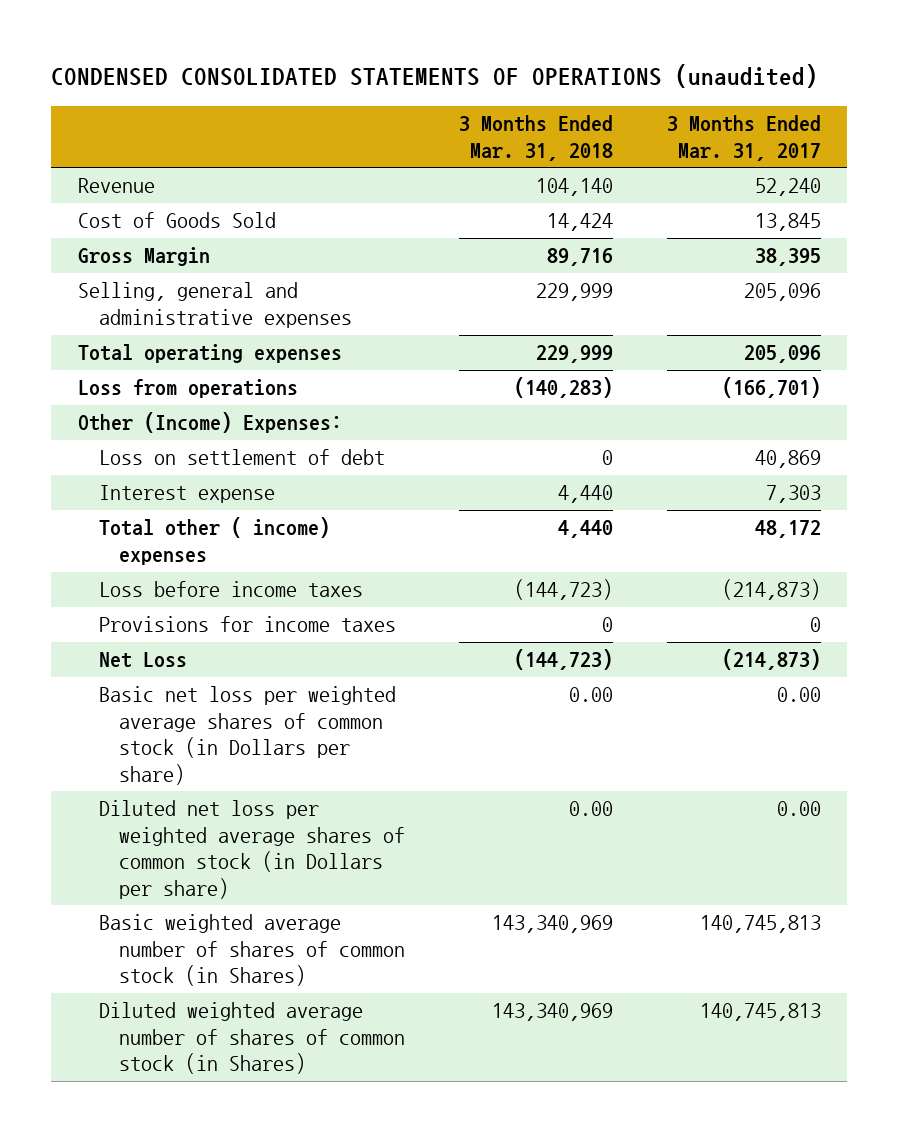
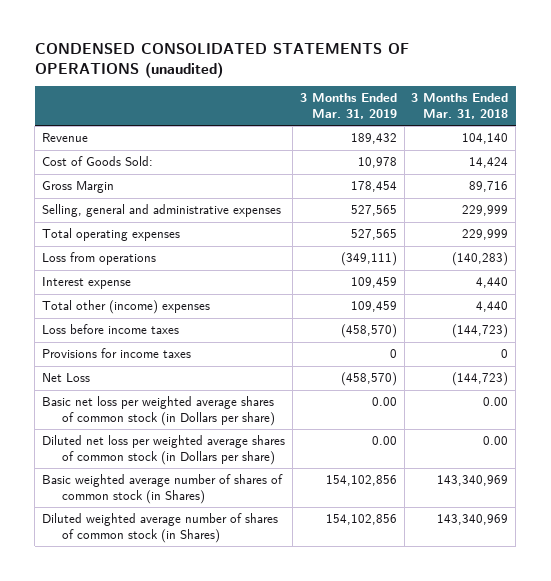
[666,115,821,161] 3 Months Ended Mar. 31, 2017 -> none
none -> [299,93,397,119] 3 Months Ended Mar. 31, 2019
[78,212,277,229] Cost of Goods Sold -> [42,156,154,167] Cost of Goods Sold:
[78,412,343,434] Other (Income) Expenses: -> none
[98,449,385,466] Loss on settlement of debt -> none
[98,517,330,565] Total other ( income) expenses -> [42,300,211,315] Total other (income) expenses

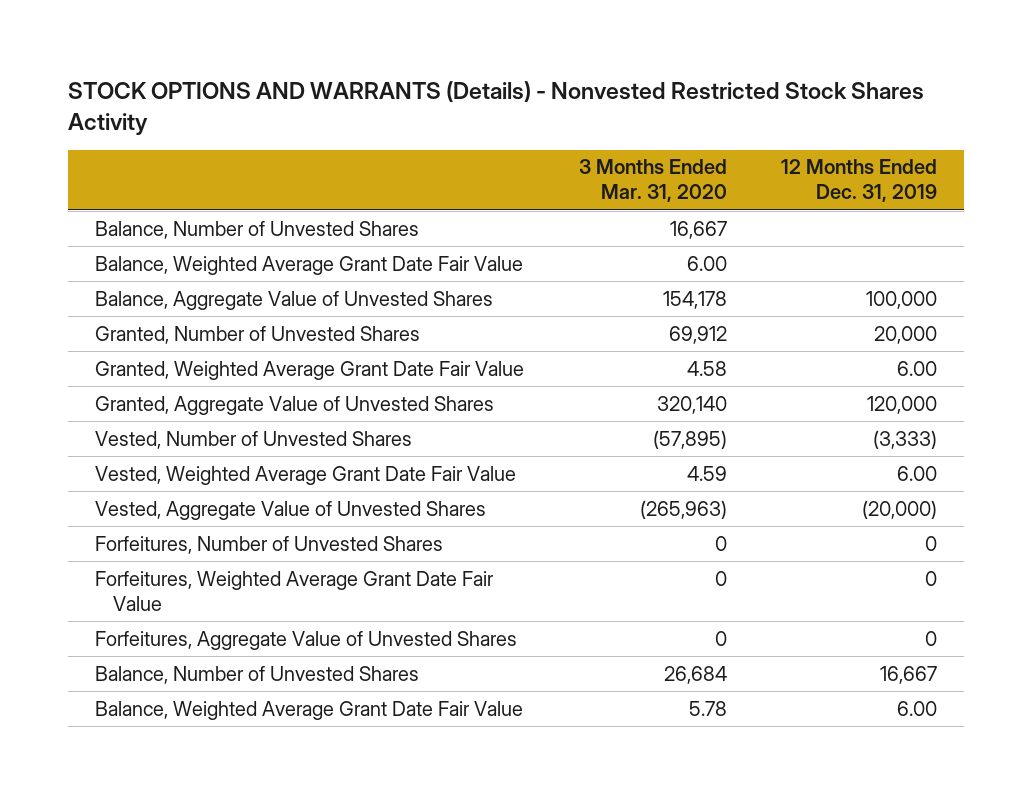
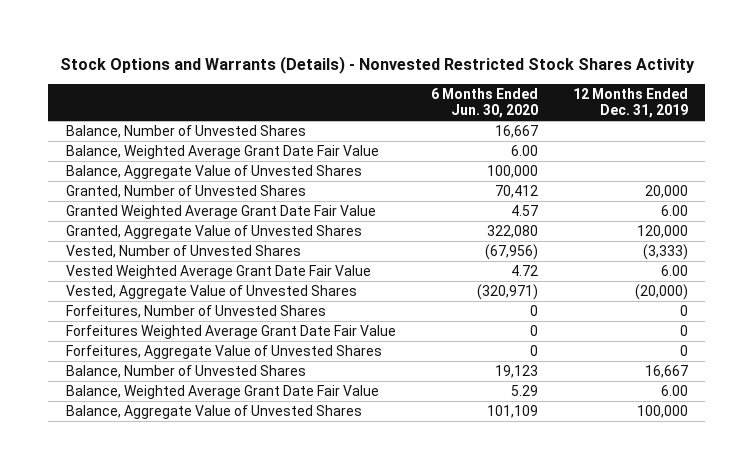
[68,80,925,135] STOCK OPTIONS AND WARRANTS (Details) - Nonvested Restricted Stock Shares Activity -> [59,55,695,74] Stock Options and Warrants (Details) - Nonvested Restricted Stock Shares Activity
[578,159,727,203] 3 Months Ended Mar. 31, 2020 -> none
none -> [430,87,538,118] 6 Months Ended Jun. 30, 2020
none -> [65,165,362,180] Balance, Aggregate Value of Unvested Shares
[95,360,525,380] Granted, Weighted Average Grant Date Fair Value -> [65,205,376,220] Granted Weighted Average Grant Date Fair Value
[95,465,517,485] Vested, Weighted Average Grant Date Fair Value -> [65,265,371,280] Vested Weighted Average Grant Date Fair Value
[95,570,495,611] Forfeitures, Weighted Average Grant Date Fair Value -> [65,325,396,340] Forfeitures Weighted Average Grant Date Fair Value
[95,290,494,310] Balance, Aggregate Value of Unvested Shares -> [65,405,362,420] Balance, Aggregate Value of Unvested Shares

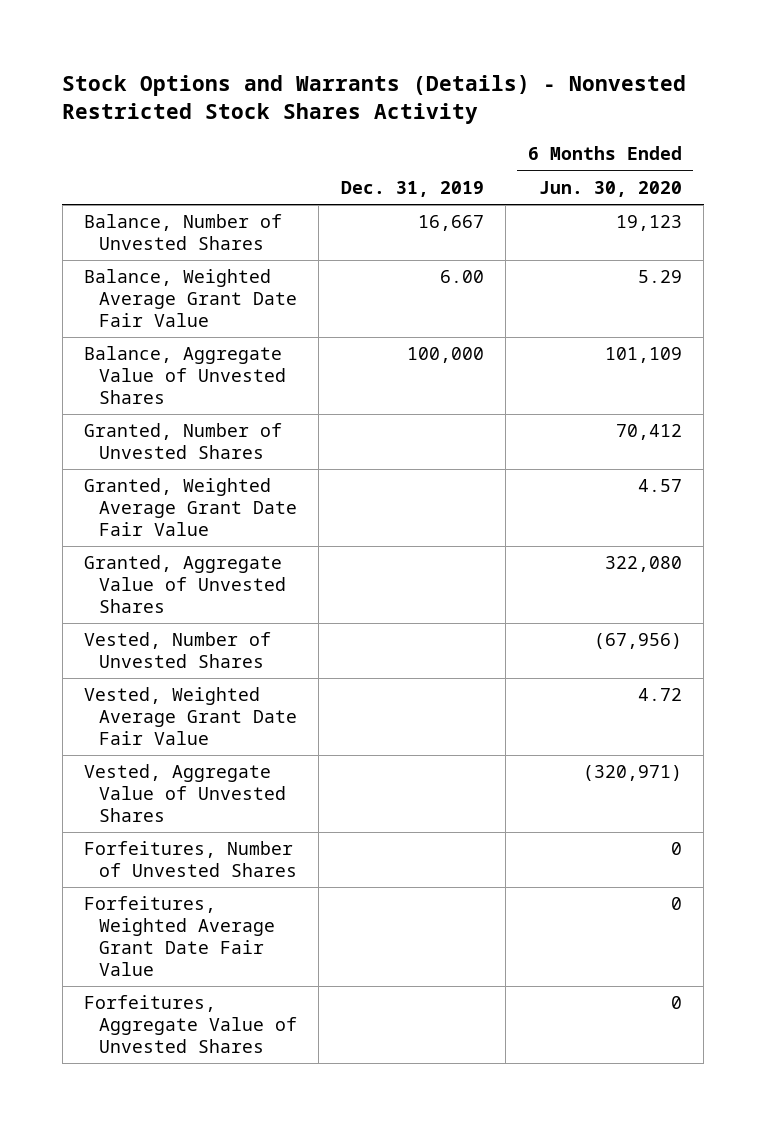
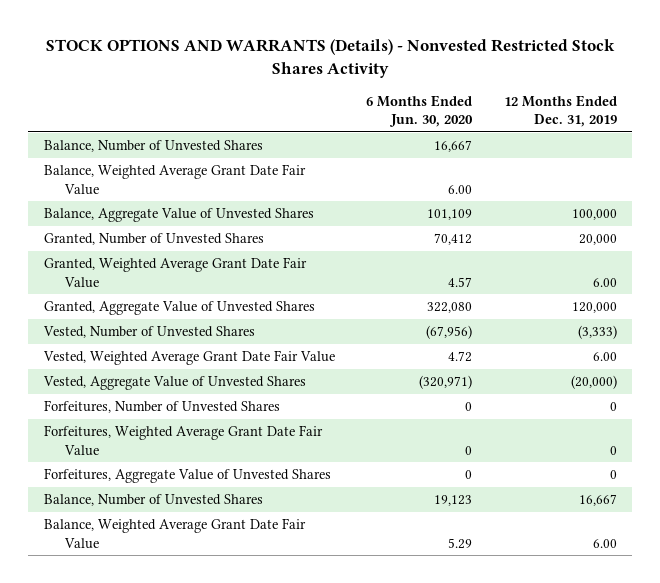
[62,74,687,124] Stock Options and Warrants (Details) - Nonvested Restricted Stock Shares Activity -> [46,38,616,78] STOCK OPTIONS AND WARRANTS (Details) - Nonvested Restricted Stock Shares Activity
[340,180,484,197] Dec. 31, 2019 -> none
none -> [503,94,617,128] 12 Months Ended Dec. 31, 2019
none -> [43,140,263,153] Balance, Number of Unvested Shares
none -> [43,164,306,195] Balance, Weighted Average Grant Date Fair Value
[84,214,283,251] Balance, Number of Unvested Shares -> [43,494,263,507] Balance, Number of Unvested Shares
[84,269,297,327] Balance, Weighted Average Grant Date Fair Value -> [43,518,306,549] Balance, Weighted Average Grant Date Fair Value

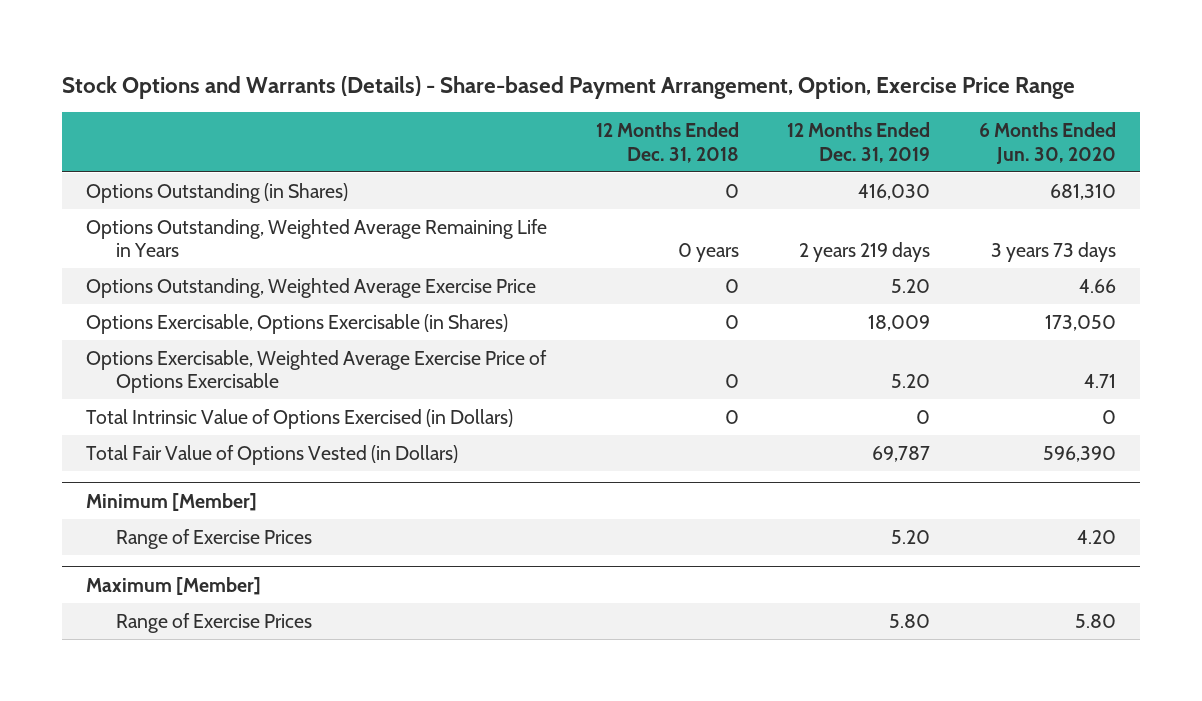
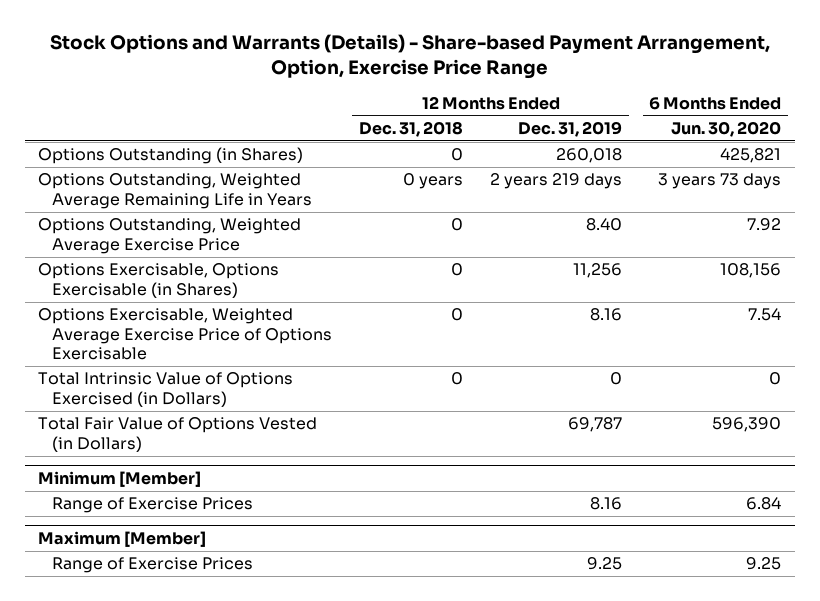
[858,183,931,200] 416,030 -> [556,148,623,164] 260,018
[1049,183,1116,200] 681,310 -> [720,148,782,164] 425,821
[891,278,931,293] 5.20 -> [586,218,623,232] 8.40
[1078,278,1116,293] 4.66 -> [747,218,782,232] 7.92
[868,314,931,331] 18,009 -> [573,263,623,279] 11,256
[1044,314,1116,331] 173,050 -> [720,263,782,279] 108,156
[891,374,931,389] 5.20 -> [590,308,623,322] 8.16
[1083,374,1116,389] 4.71 -> [748,308,782,322] 7.54
[891,529,931,544] 5.20 -> [590,497,623,511] 8.16
[1076,529,1116,544] 4.20 -> [746,497,782,511] 6.84
[889,613,931,628] 5.80 -> [587,557,623,571] 9.25
[1074,613,1116,628] 5.80 -> [746,557,782,571] 9.25

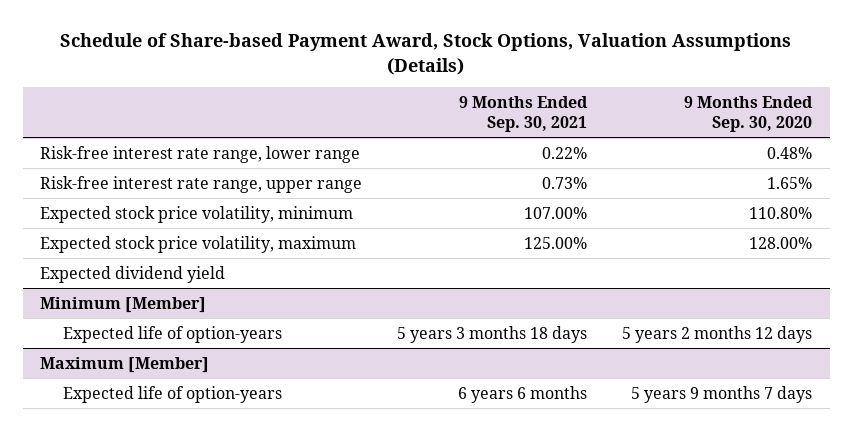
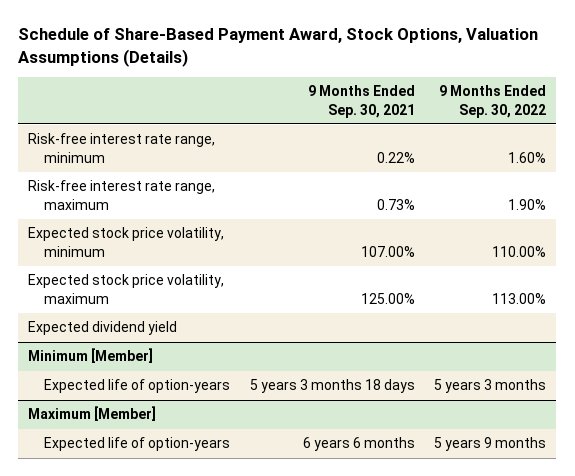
[60,33,792,75] Schedule of Share-based Payment Award, Stock Options, Valuation Assumptions (Details) -> [18,28,539,67] Schedule of Share-Based Payment Award, Stock Options, Valuation Assumptions (Details)
[684,96,814,133] 9 Months Ended Sep. 30, 2020 -> none
none -> [439,85,547,118] 9 Months Ended Sep. 30, 2022
[40,145,361,163] Risk-free interest rate range, lower range -> [28,133,216,163] Risk-free interest rate range, minimum
[40,175,363,193] Risk-free interest rate range, upper range -> [28,180,216,210] Risk-free interest rate range, maximum

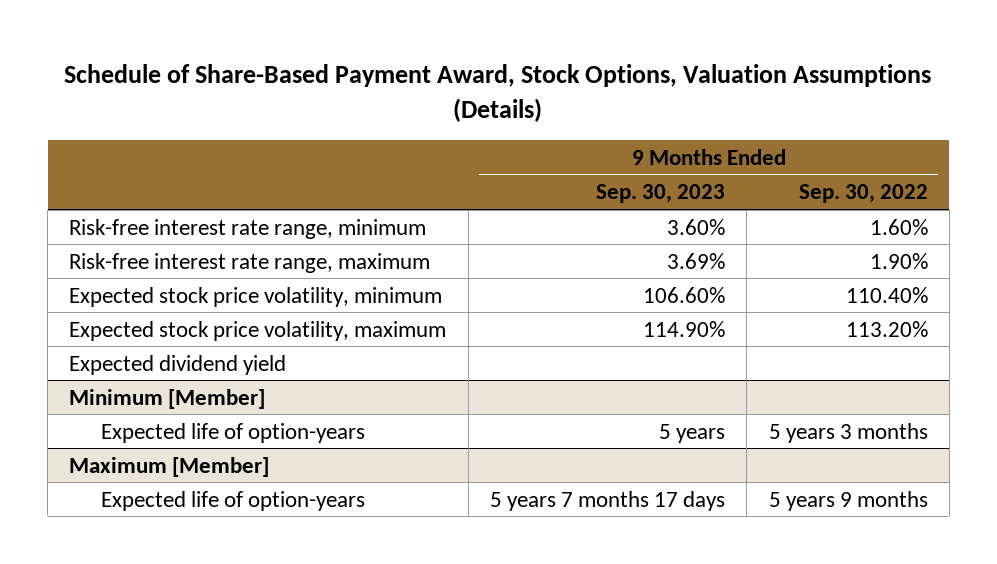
[307,85,415,118] 9 Months Ended Sep. 30, 2021 -> none
none -> [595,184,725,204] Sep. 30, 2023
[492,245,547,257] 110.00% -> [845,286,928,303] 110.40%
[492,292,547,304] 113.00% -> [845,320,928,337] 113.20%

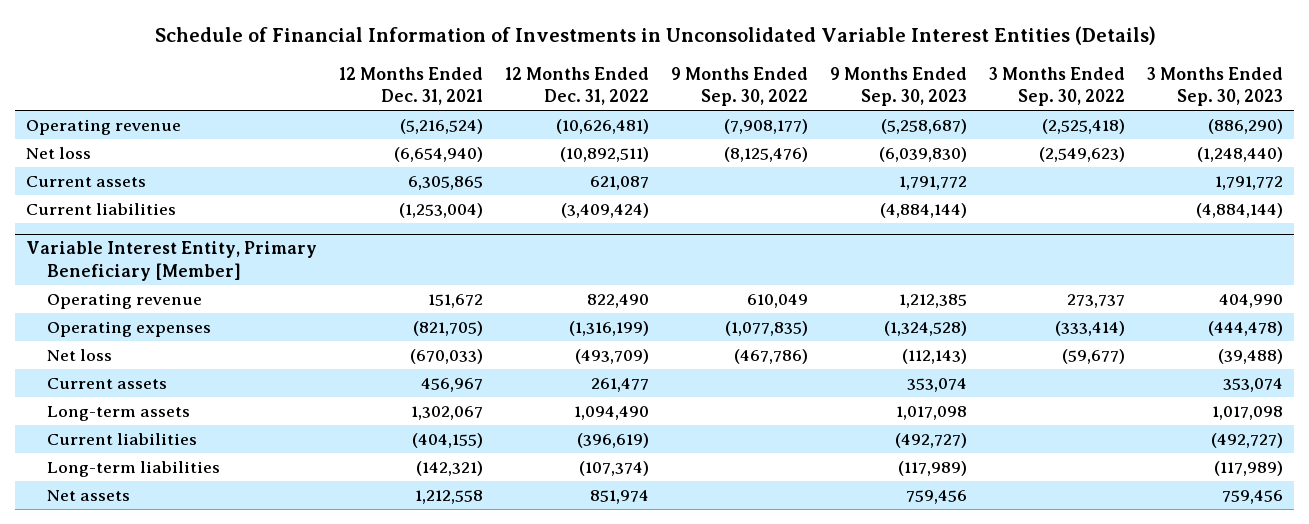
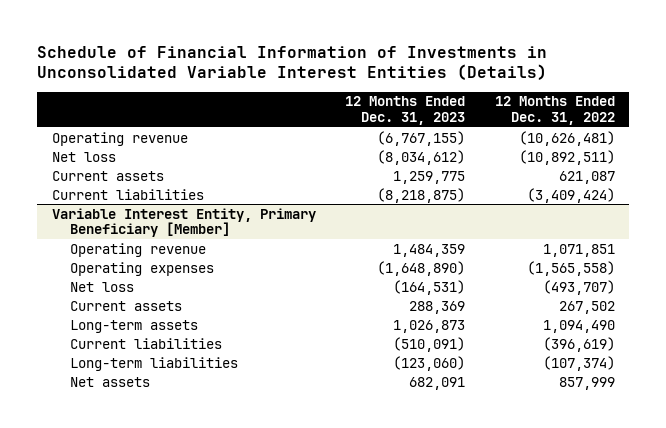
[339,66,484,106] 12 Months Ended Dec. 31, 2021 -> none
[671,66,809,107] 9 Months Ended Sep. 30, 2022 -> none
[830,66,968,107] 9 Months Ended Sep. 30, 2023 -> none
[989,66,1126,107] 3 Months Ended Sep. 30, 2022 -> none
[1147,66,1284,107] 3 Months Ended Sep. 30, 2023 -> none
none -> [345,96,466,125] 12 Months Ended Dec. 31, 2023
[587,294,650,309] 822,490 -> [542,243,615,257] 1,071,851
[569,321,650,337] (1,316,199) -> [526,260,615,276] (1,565,558)
[575,349,650,365] (493,709) -> [542,279,615,295] (493,707)
[591,378,650,393] 261,477 -> [558,300,615,314] 267,502
[590,490,650,505] 851,974 -> [558,376,615,390] 857,999

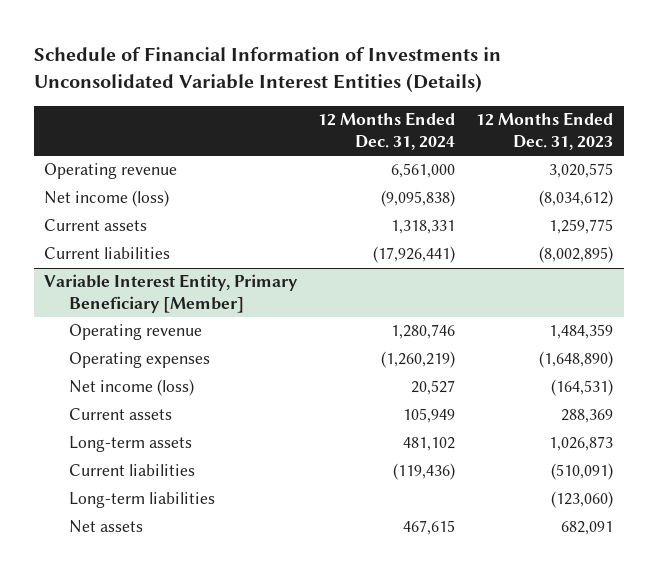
[494,96,615,125] 12 Months Ended Dec. 31, 2022 -> none
none -> [318,112,456,151] 12 Months Ended Dec. 31, 2024
[377,130,466,146] (6,767,155) -> [549,163,614,179] 3,020,575
[51,151,116,162] Net loss -> [44,190,170,208] Net income (loss)
[377,187,466,203] (8,218,875) -> [539,246,614,264] (8,002,895)
[70,281,135,292] Net loss -> [69,379,195,397] Net income (loss)

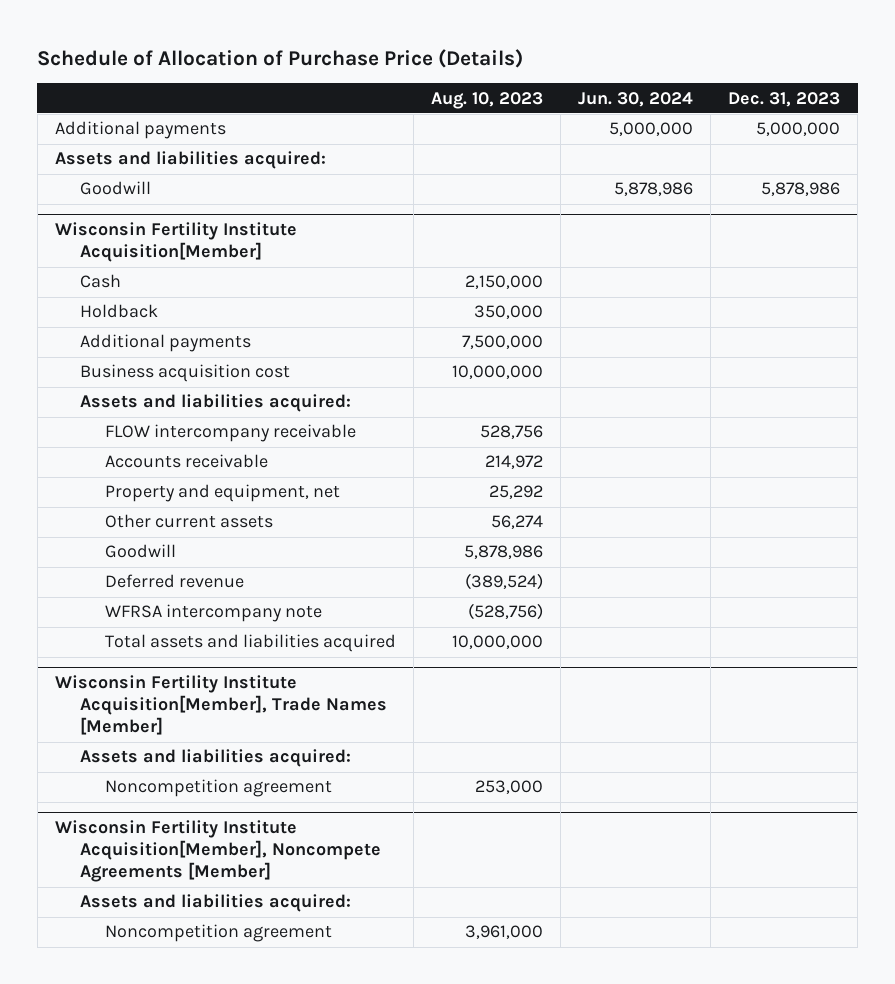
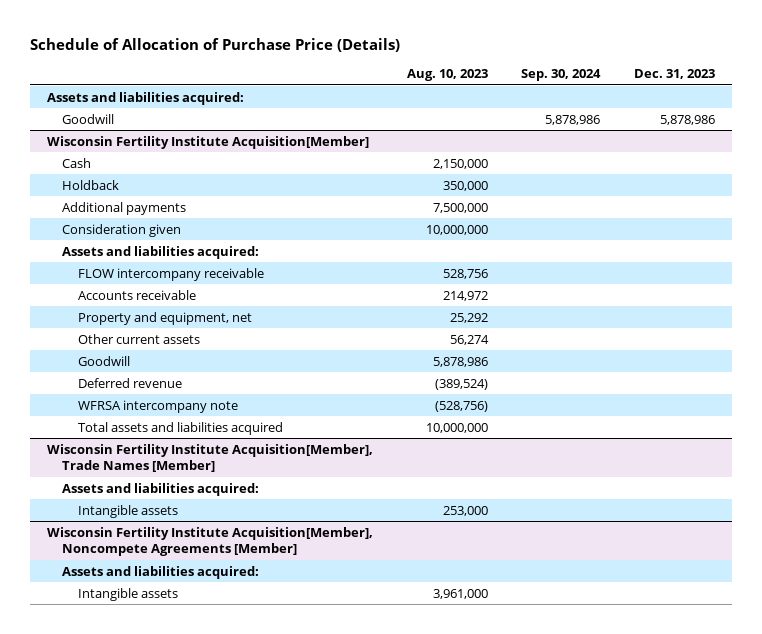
[577,91,693,107] Jun. 30, 2024 -> none
none -> [521,69,602,82] Sep. 30, 2024
[54,121,226,140] Additional payments -> none
[79,364,290,383] Business acquisition cost -> [62,223,182,237] Consideration given
[104,779,332,798] Noncompetition agreement -> [77,504,178,518] Intangible assets
[104,924,332,943] Noncompetition agreement -> [77,587,178,601] Intangible assets

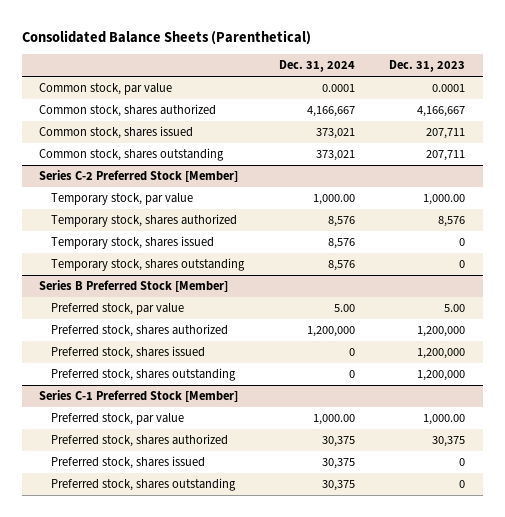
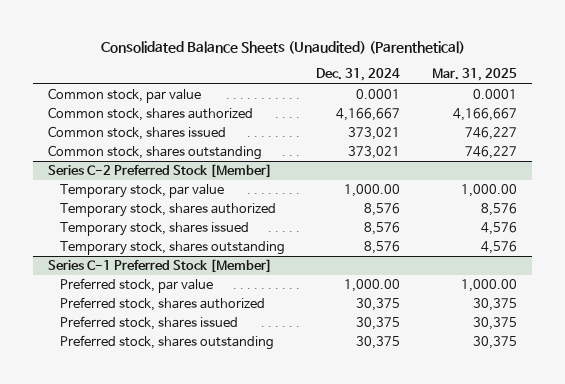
[22,29,312,45] Consolidated Balance Sheets (Parenthetical) -> [100,40,465,54] Consolidated Balance Sheets (Unaudited) (Parenthetical)
[389,60,466,73] Dec. 31, 2023 -> none
none -> [431,68,517,82] Mar. 31, 2025
[39,280,229,293] Series B Preferred Stock [Member] -> none
[51,303,185,316] Preferred stock, par value -> none
[51,324,229,338] Preferred stock, shares authorized -> none
[51,346,206,360] Preferred stock, shares issued -> none
[51,368,237,382] Preferred stock, shares outstanding -> none

